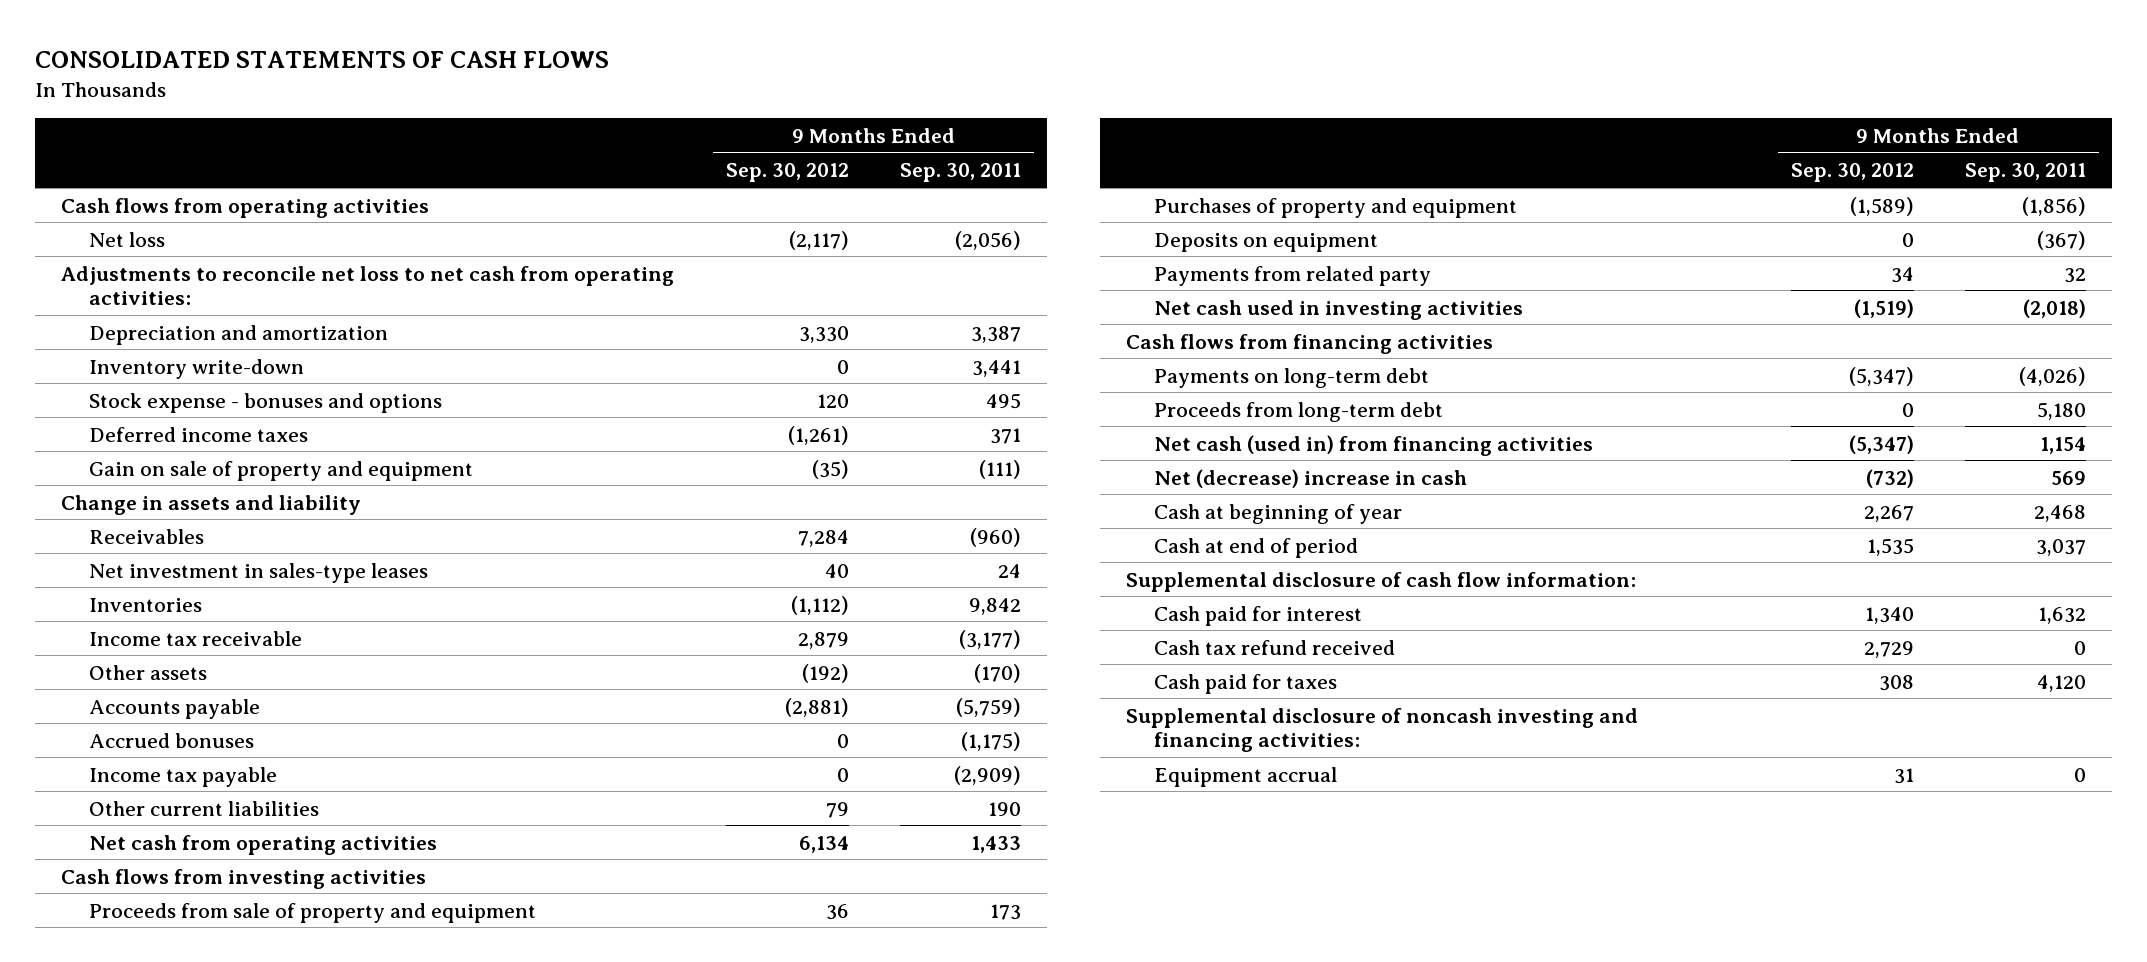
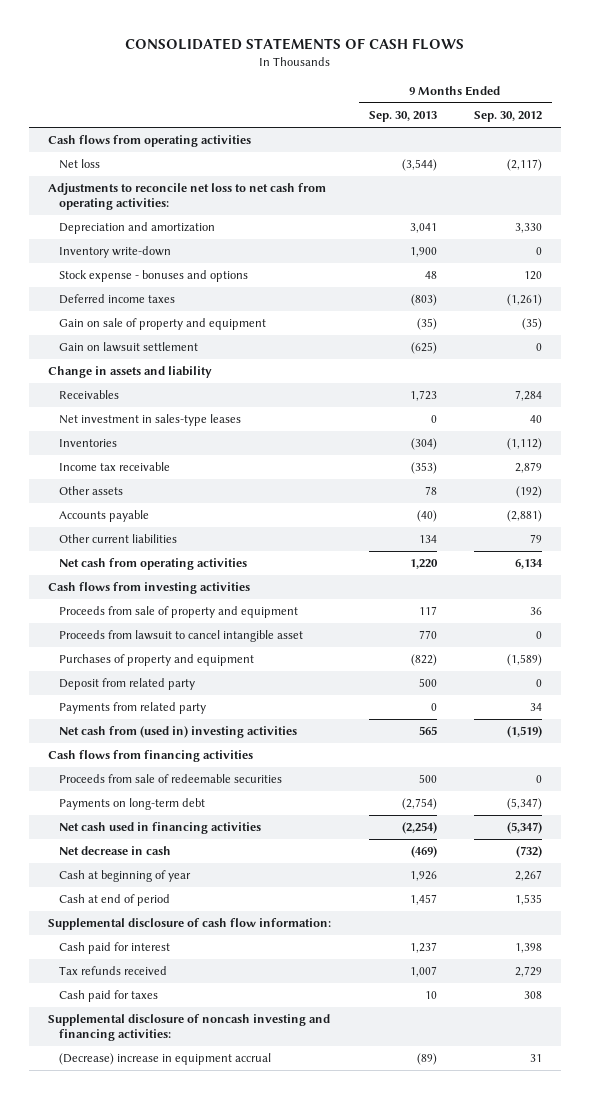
[900,163,1022,183] Sep. 30, 2011 -> none
none -> [368,110,437,122] Sep. 30, 2013
none -> [58,342,198,353] Gain on lawsuit settlement
[88,732,254,748] Accrued bonuses -> none
[88,766,277,787] Income tax payable -> none
none -> [58,630,303,643] Proceeds from lawsuit to cancel intangible asset
[1153,232,1378,252] Deposits on equipment -> none
none -> [58,678,195,691] Deposit from related party
[1153,299,1523,320] Net cash used in investing activities -> [58,726,297,739] Net cash from (used in) investing activities
none -> [58,774,282,784] Proceeds from sale of redeemable securities
[1153,401,1443,422] Proceeds from long-term debt -> none
[1153,434,1593,456] Net cash (used in) from financing activities -> [58,822,261,835] Net cash used in financing activities
[1153,468,1467,488] Net (decrease) increase in cash -> [58,846,171,856] Net decrease in cash
[1864,606,1914,624] 1,340 -> [515,943,543,954] 1,398
[1153,639,1395,655] Cash tax refund received -> [58,966,167,976] Tax refunds received
[1153,766,1337,787] Equipment accrual -> none
none -> [58,1053,271,1066] (Decrease) increase in equipment accrual

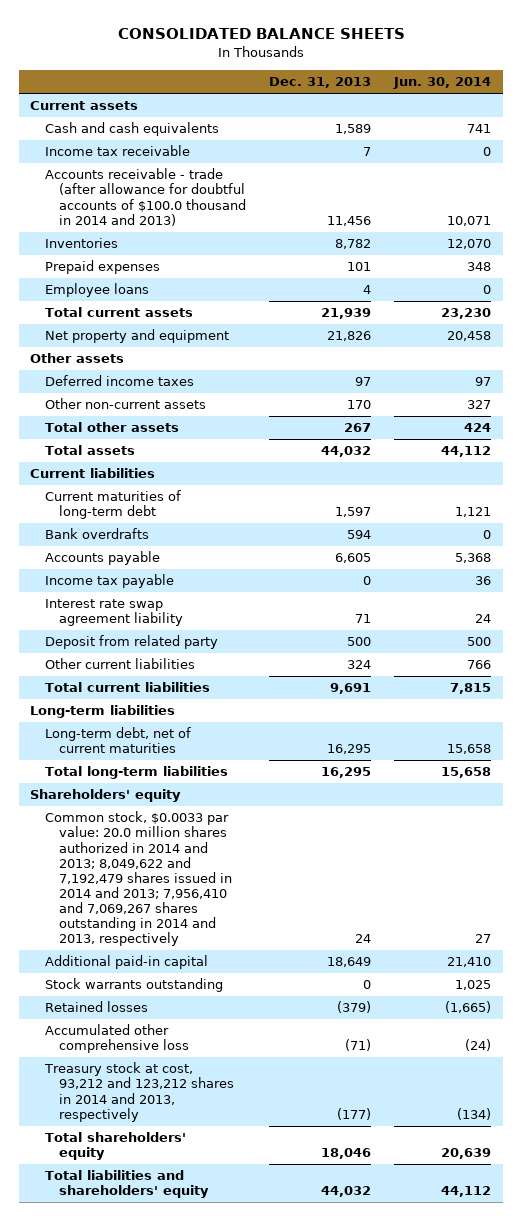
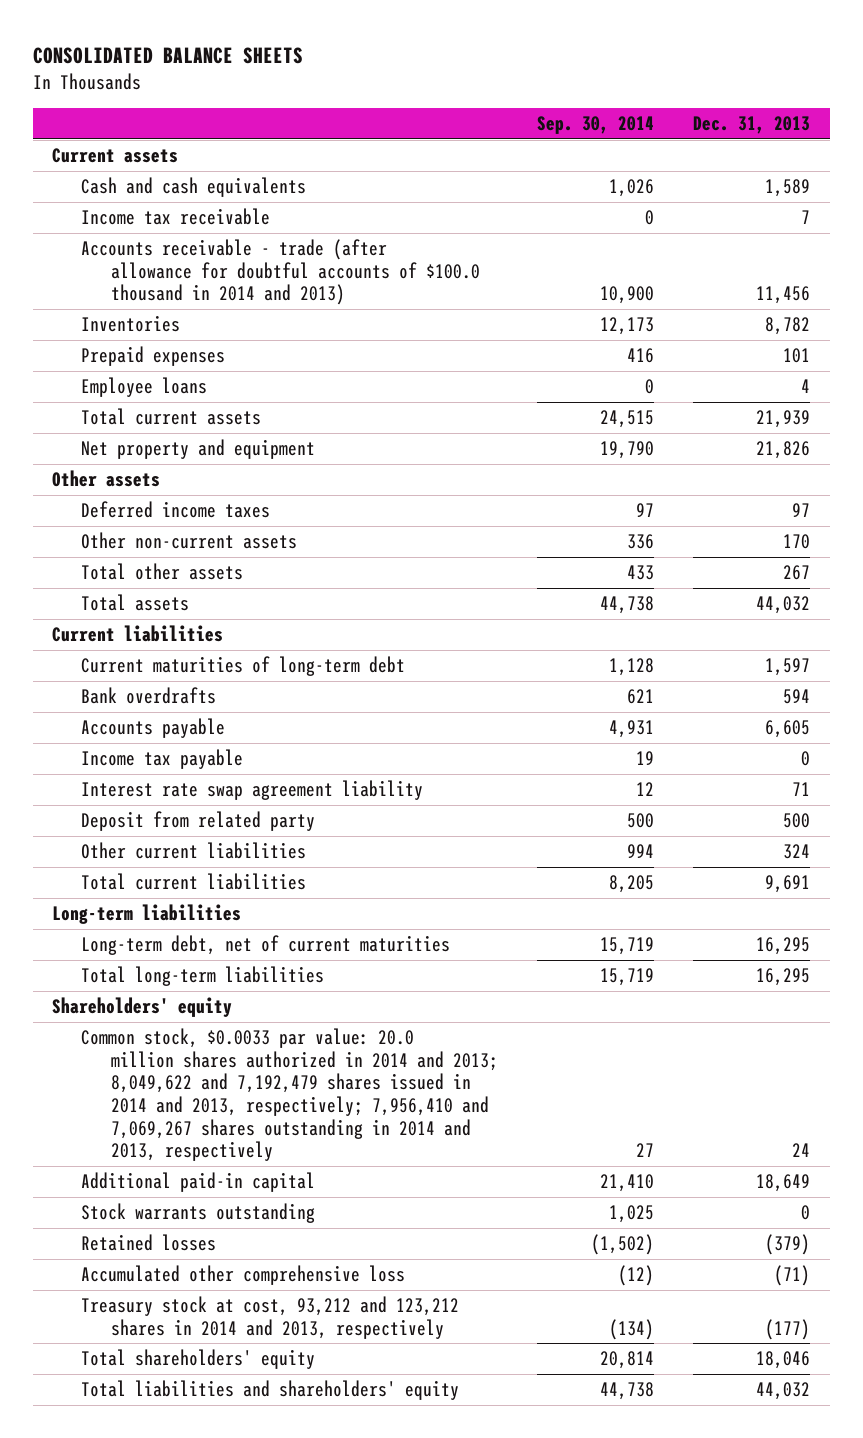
[393,77,492,90] Jun. 30, 2014 -> none
none -> [536,116,654,135] Sep. 30, 2014
[44,811,233,946] Common stock, $0.0033 par value: 20.0 million shares authorized in 2014 and 2013; 8,049,622 and 7,192,479 shares issued in 2014 and 2013; 7,956,410 and 7,069,267 shares outstanding in 2014 and 2013, respectively -> [81,1028,498,1162] Common stock, $0.0033 par value: 20.0 million shares authorized in 2014 and 2013; 8,049,622 and 7,192,479 shares issued in 2014 and 2013, respectively; 7,956,410 and 7,069,267 shares outstanding in 2014 and 2013, respectively

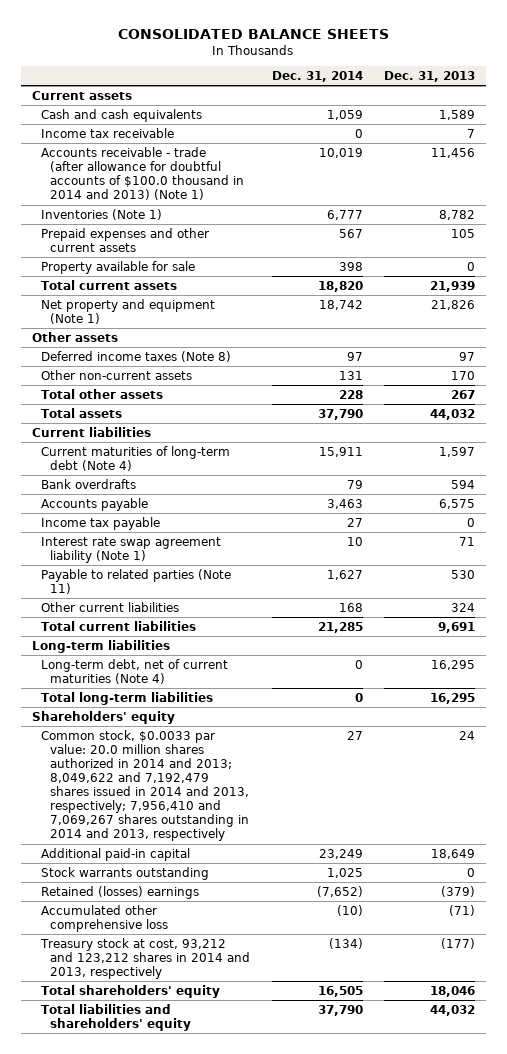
[536,116,654,135] Sep. 30, 2014 -> none
none -> [271,70,363,82] Dec. 31, 2014
[81,377,208,398] Employee loans -> none
[81,239,480,306] Accounts receivable - trade (after allowance for doubtful accounts of $100.0 thousand in 2014 and 2013) -> [41,146,245,201] Accounts receivable - trade (after allowance for doubtful accounts of $100.0 thousand in 2014 and 2013) (Note 1)
[81,315,181,333] Inventories -> [41,208,163,220] Inventories (Note 1)
[81,346,226,367] Prepaid expenses -> [41,227,210,252] Prepaid expenses and other current assets
[783,348,811,364] 101 -> [451,228,476,238] 105
none -> [41,260,196,274] Property available for sale
[81,439,316,460] Net property and equipment -> [41,298,216,324] Net property and equipment (Note 1)
[81,501,271,519] Deferred income taxes -> [41,350,232,362] Deferred income taxes (Note 8)
[81,656,406,677] Current maturities of long-term debt -> [41,445,231,471] Current maturities of long-term debt (Note 4)
[765,720,811,739] 6,605 -> [439,498,476,509] 6,575
[81,811,316,832] Deposit from related party -> none
[81,780,424,801] Interest rate swap agreement liability -> [41,536,222,563] Interest rate swap agreement liability (Note 1)
none -> [41,568,232,594] Payable to related parties (Note 11)
[81,935,451,956] Long-term debt, net of current maturities -> [41,658,229,684] Long-term debt, net of current maturities (Note 4)
[81,1234,217,1252] Retained losses -> [41,885,200,899] Retained (losses) earnings

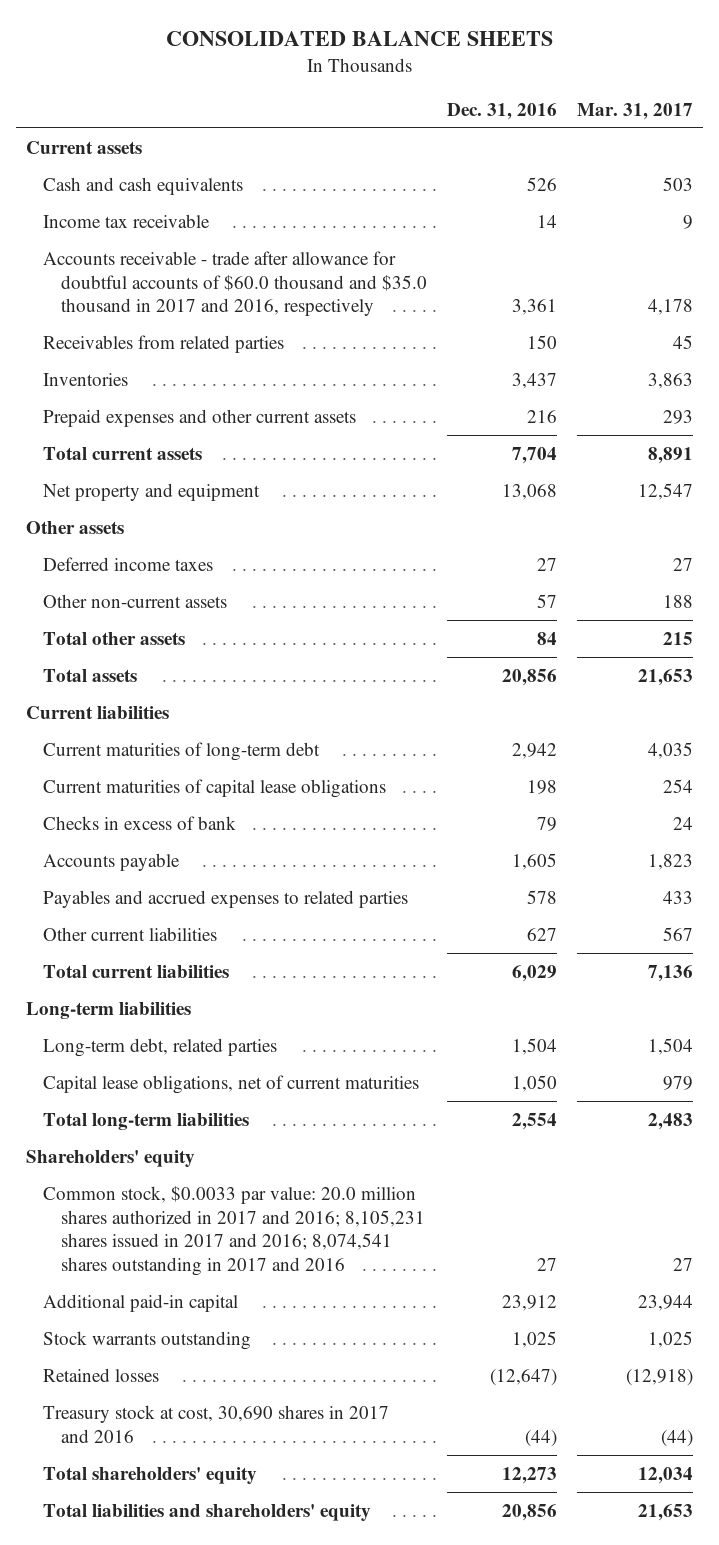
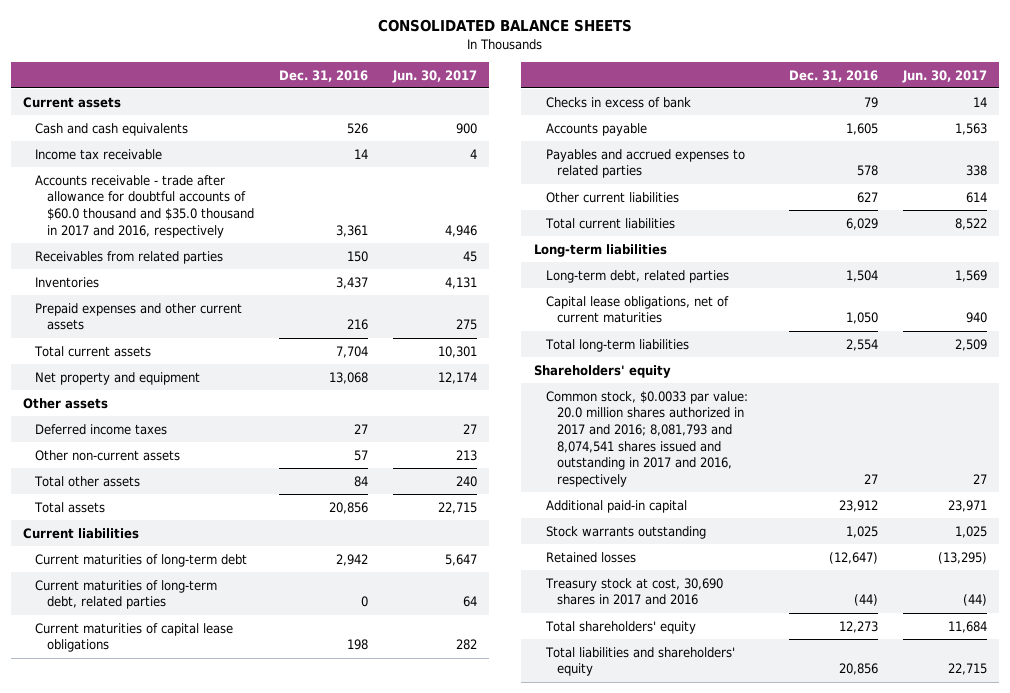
[577,102,694,120] Mar. 31, 2017 -> none
none -> [391,69,477,83] Jun. 30, 2017
none -> [35,579,218,610] Current maturities of long-term debt, related parties
[43,1185,425,1276] Common stock, $0.0033 par value: 20.0 million shares authorized in 2017 and 2016; 8,105,231 shares issued in 2017 and 2016; 8,074,541 shares outstanding in 2017 and 2016 -> [545,390,748,487] Common stock, $0.0033 par value: 20.0 million shares authorized in 2017 and 2016; 8,081,793 and 8,074,541 shares issued and outstanding in 2017 and 2016, respectively

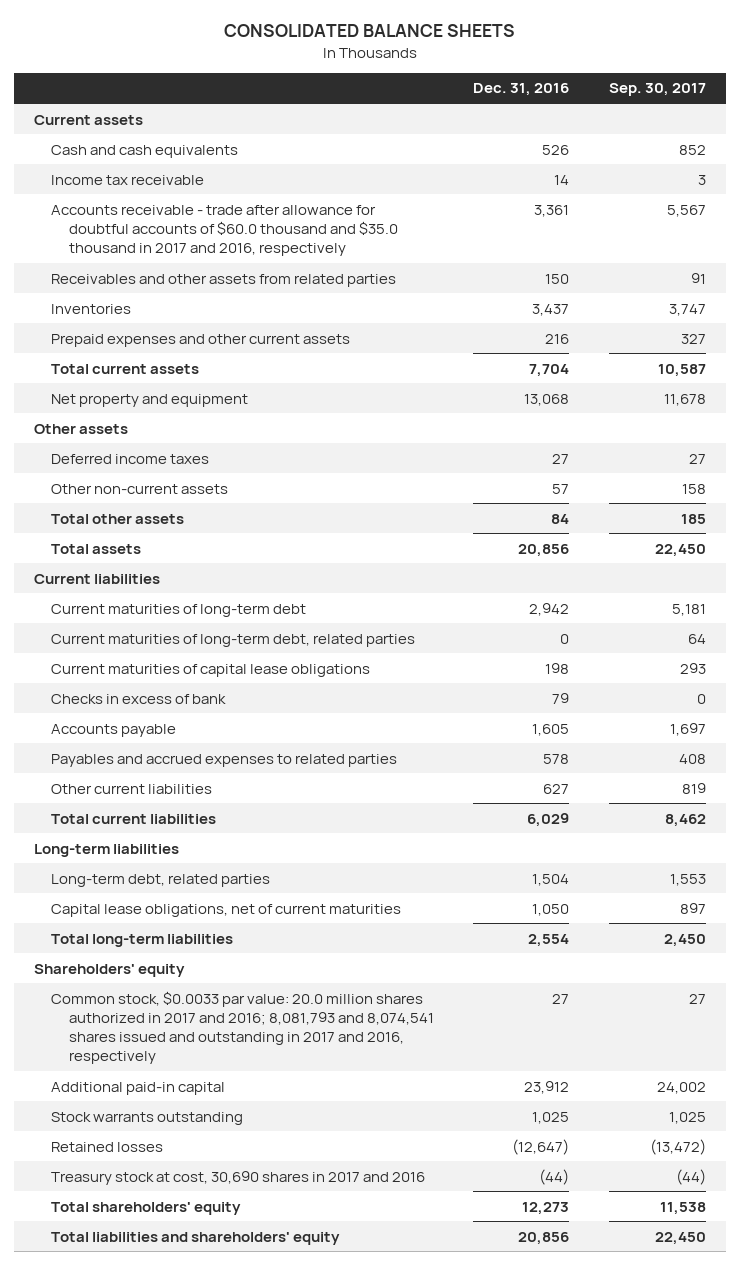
[391,69,477,83] Jun. 30, 2017 -> none
none -> [608,83,706,97] Sep. 30, 2017
[35,250,224,264] Receivables from related parties -> [51,273,397,287] Receivables and other assets from related parties

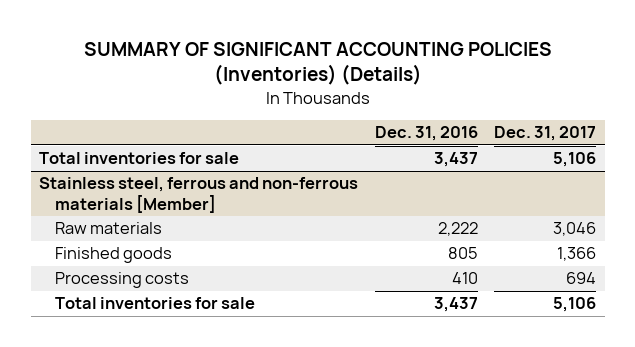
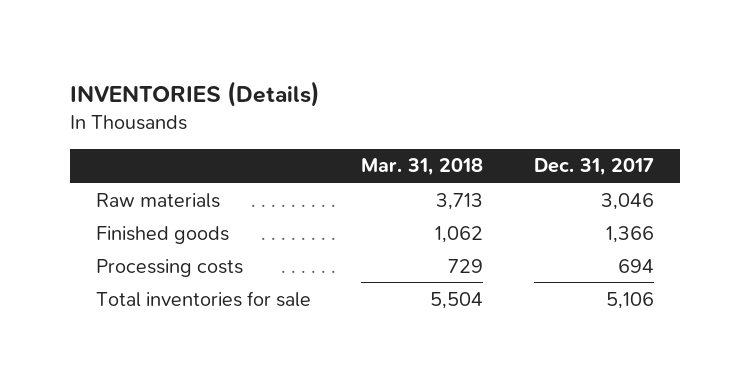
[83,42,552,86] SUMMARY OF SIGNIFICANT ACCOUNTING POLICIES (Inventories) (Details) -> [70,80,321,107] INVENTORIES (Details)
[374,126,478,142] Dec. 31, 2016 -> none
none -> [361,158,484,177] Mar. 31, 2018
[39,152,240,165] Total inventories for sale -> none
[39,177,359,213] Stainless steel, ferrous and non-ferrous materials [Member] -> none

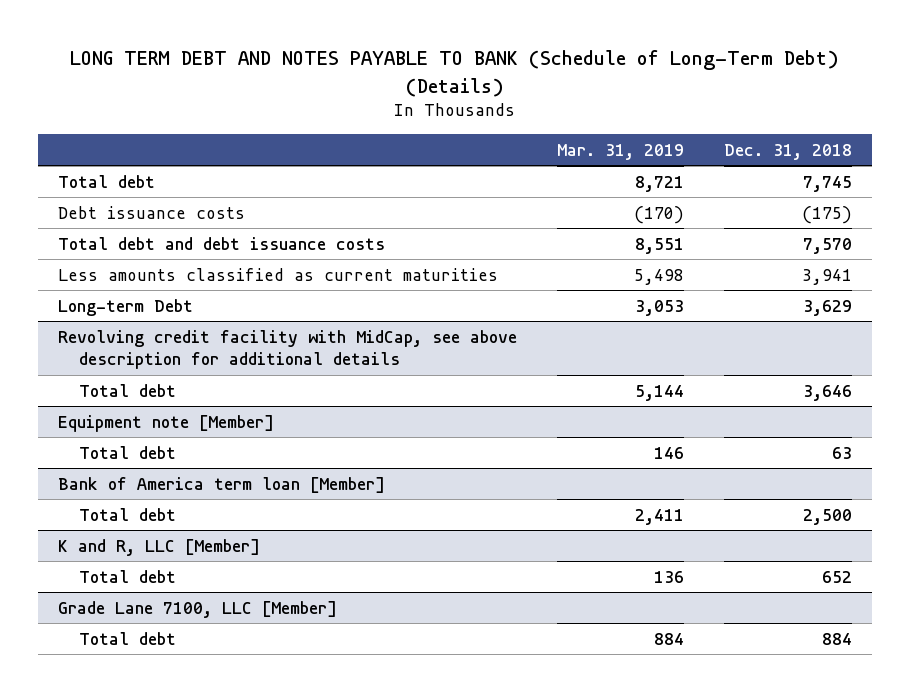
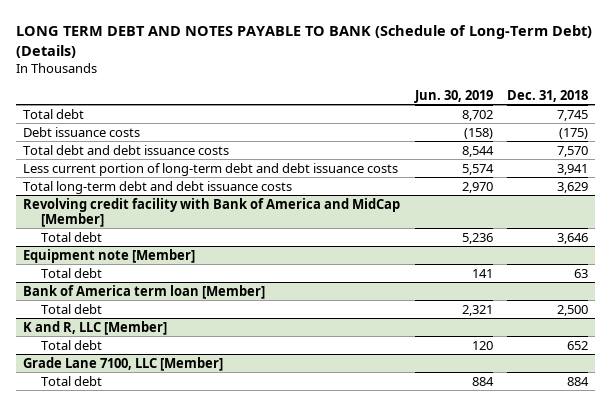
[556,143,684,160] Mar. 31, 2019 -> none
none -> [413,89,493,103] Jun. 30, 2019
[57,267,498,281] Less amounts classified as current maturities -> [23,162,399,176] Less current portion of long-term debt and debt issuance costs
[57,298,193,316] Long-term Debt -> [23,180,293,194] Total long-term debt and debt issuance costs
[57,329,517,370] Revolving credit facility with MidCap, see above description for additional details -> [23,197,401,227] Revolving credit facility with Bank of America and MidCap [Member]

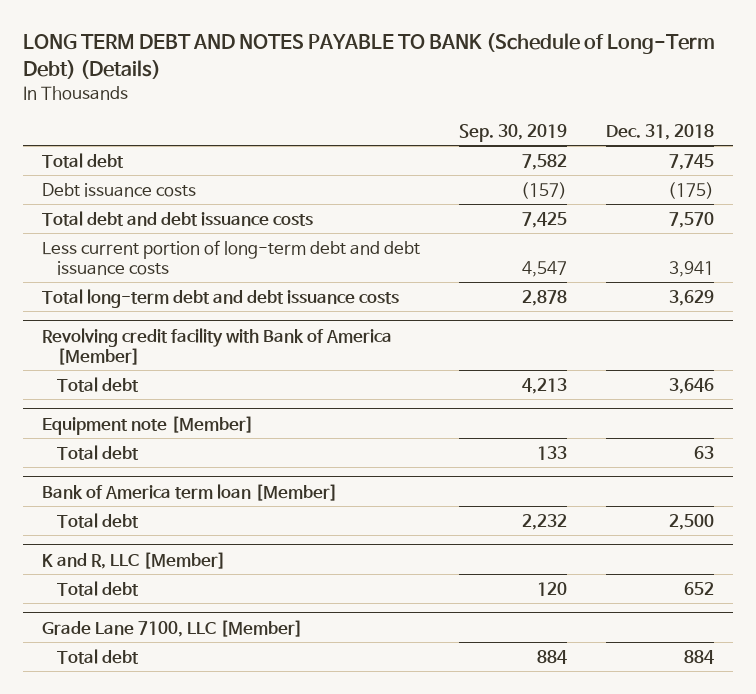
[413,89,493,103] Jun. 30, 2019 -> none
none -> [459,123,568,142] Sep. 30, 2019
[23,197,401,227] Revolving credit facility with Bank of America and MidCap [Member] -> [42,327,393,365] Revolving credit facility with Bank of America [Member]

